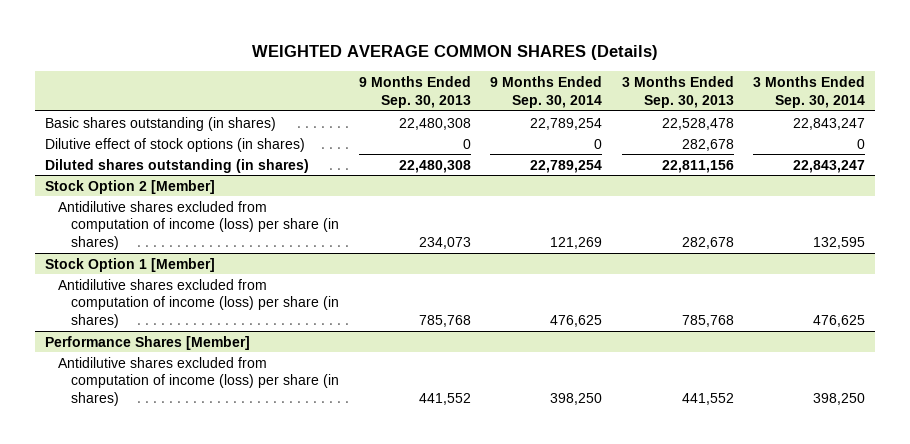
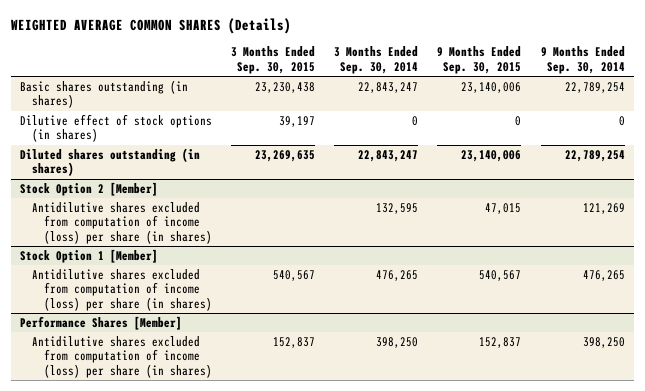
[358,75,471,108] 9 Months Ended Sep. 30, 2013 -> none
[621,75,734,108] 3 Months Ended Sep. 30, 2013 -> none
none -> [231,46,316,74] 3 Months Ended Sep. 30, 2015
none -> [437,46,522,74] 9 Months Ended Sep. 30, 2015
[550,315,603,328] 476,625 -> [582,269,625,281] 476,265
[813,315,866,328] 476,625 -> [376,269,419,281] 476,265

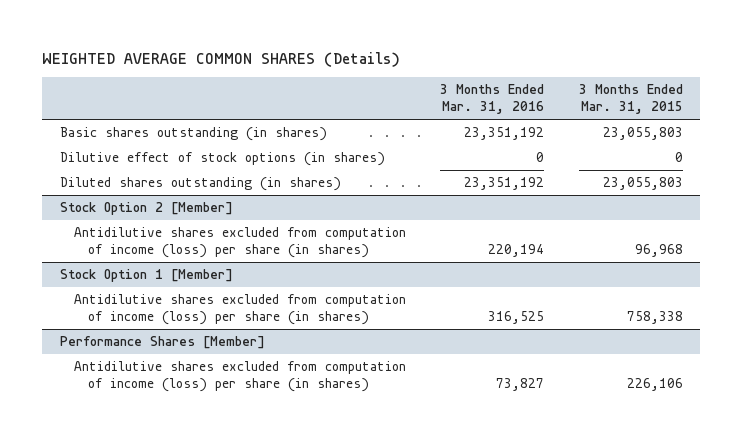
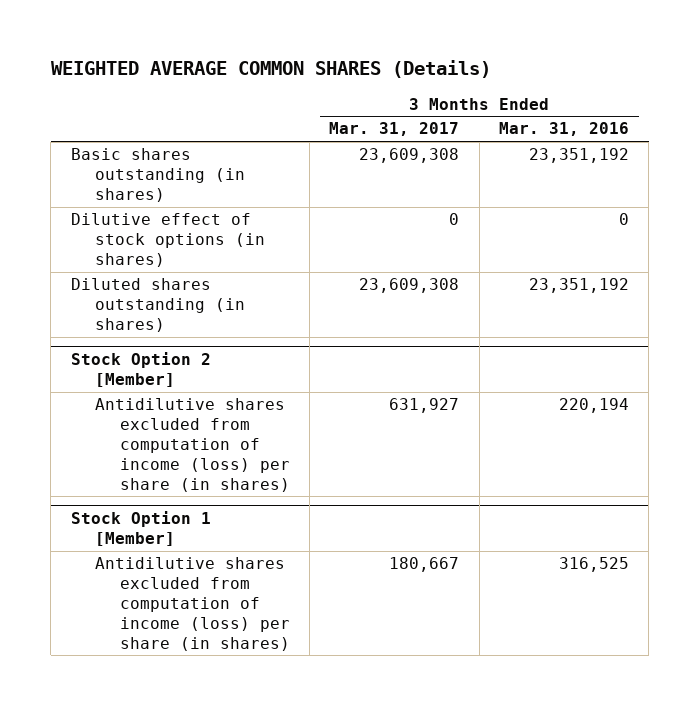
[578,84,683,115] 3 Months Ended Mar. 31, 2015 -> none
none -> [329,122,460,137] Mar. 31, 2017
[59,336,265,350] Performance Shares [Member] -> none
[73,361,406,393] Antidilutive shares excluded from computation of income (loss) per share (in shares) -> none

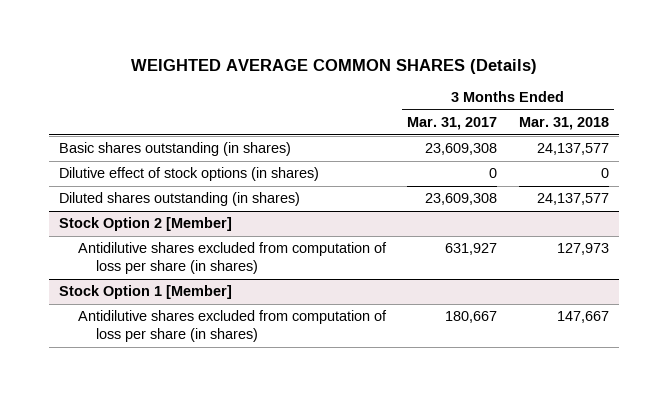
[499,122,630,137] Mar. 31, 2016 -> none
none -> [518,117,609,131] Mar. 31, 2018
[95,398,290,492] Antidilutive shares excluded from computation of income (loss) per share (in shares) -> [77,242,387,275] Antidilutive shares excluded from computation of loss per share (in shares)
[95,557,290,651] Antidilutive shares excluded from computation of income (loss) per share (in shares) -> [77,310,387,343] Antidilutive shares excluded from computation of loss per share (in shares)

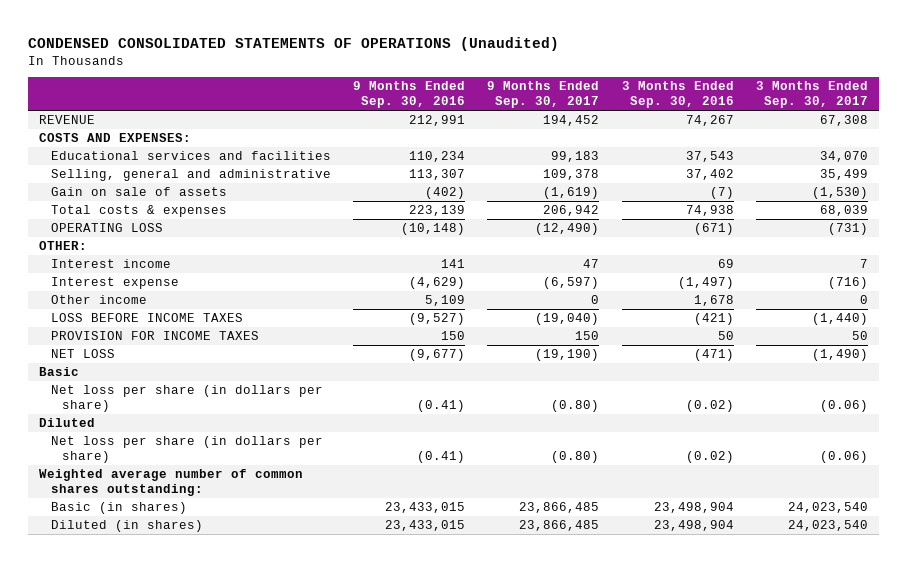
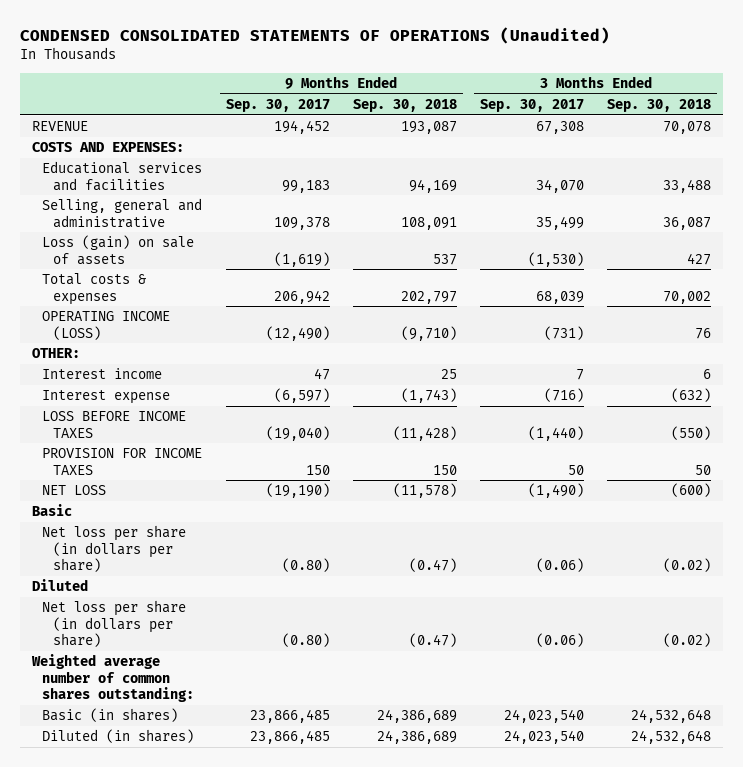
[352,81,465,109] 9 Months Ended Sep. 30, 2016 -> none
[621,81,734,109] 3 Months Ended Sep. 30, 2016 -> none
none -> [352,99,457,113] Sep. 30, 2018
none -> [607,99,712,113] Sep. 30, 2018
[50,187,227,197] Gain on sale of assets -> [42,235,195,265] Loss (gain) on sale of assets
[50,223,163,233] OPERATING LOSS -> [42,311,171,340] OPERATING INCOME (LOSS)
[50,295,147,305] Other income -> none

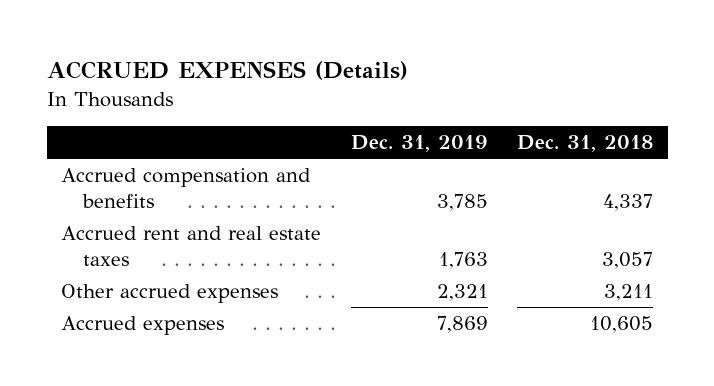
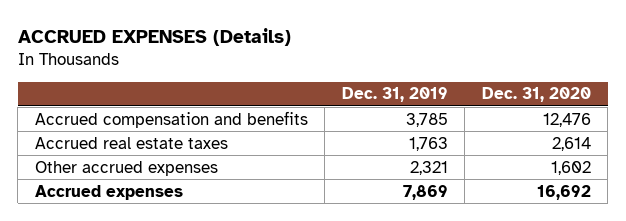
[517,134,654,152] Dec. 31, 2018 -> none
none -> [481,87,591,103] Dec. 31, 2020
[61,226,322,266] Accrued rent and real estate taxes -> [34,136,228,149] Accrued real estate taxes

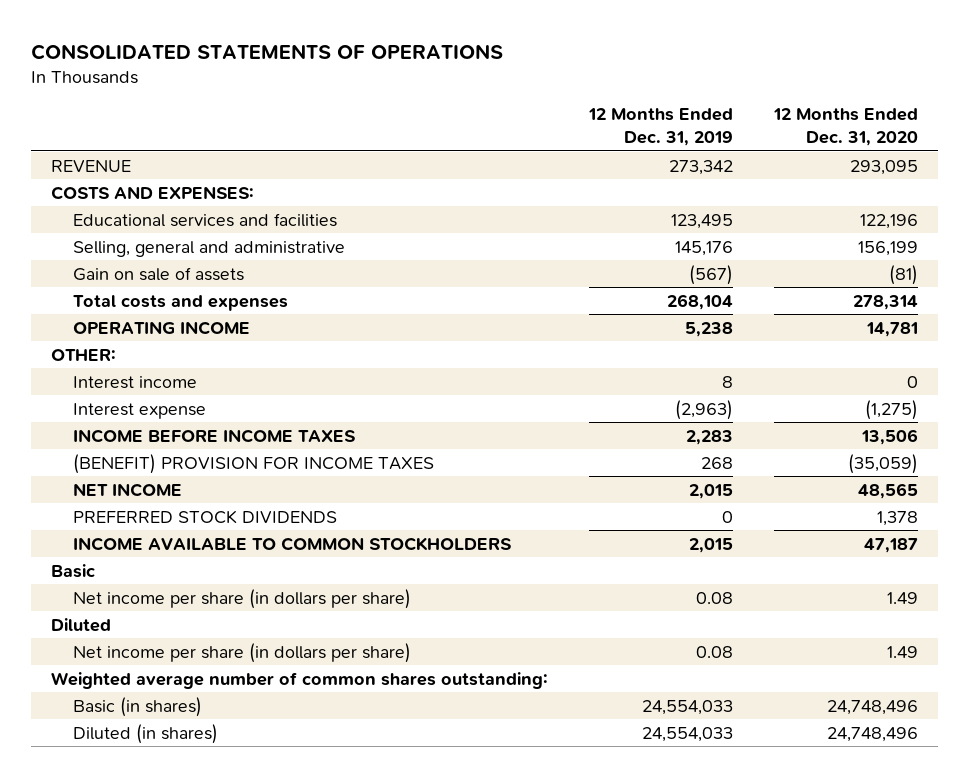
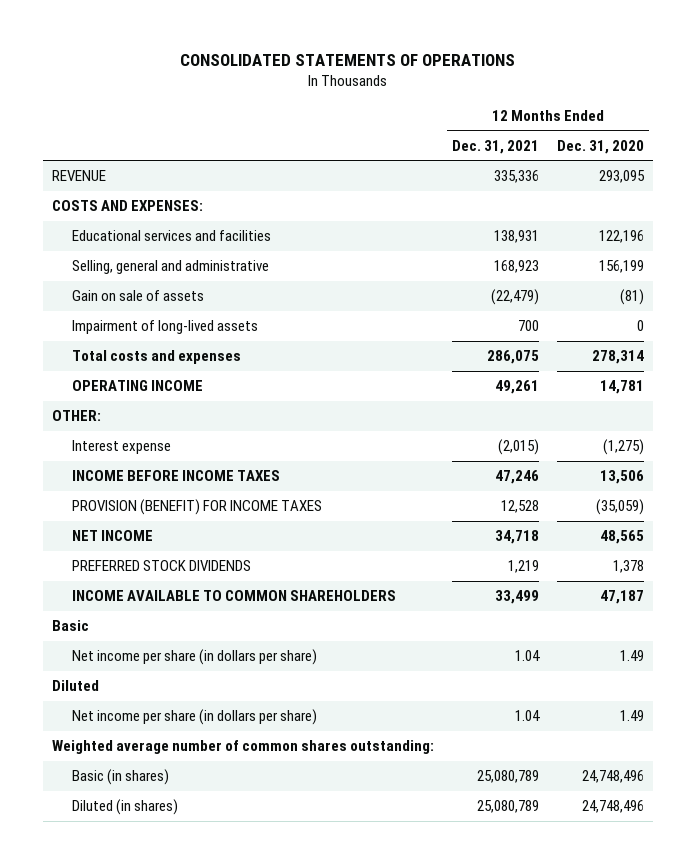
[587,108,733,147] 12 Months Ended Dec. 31, 2019 -> none
none -> [451,139,539,154] Dec. 31, 2021
none -> [72,320,259,335] Impairment of long-lived assets
[72,375,197,389] Interest income -> none
[72,453,434,474] (BENEFIT) PROVISION FOR INCOME TAXES -> [72,499,323,516] PROVISION (BENEFIT) FOR INCOME TAXES
[72,536,512,551] INCOME AVAILABLE TO COMMON STOCKHOLDERS -> [72,590,397,602] INCOME AVAILABLE TO COMMON SHAREHOLDERS

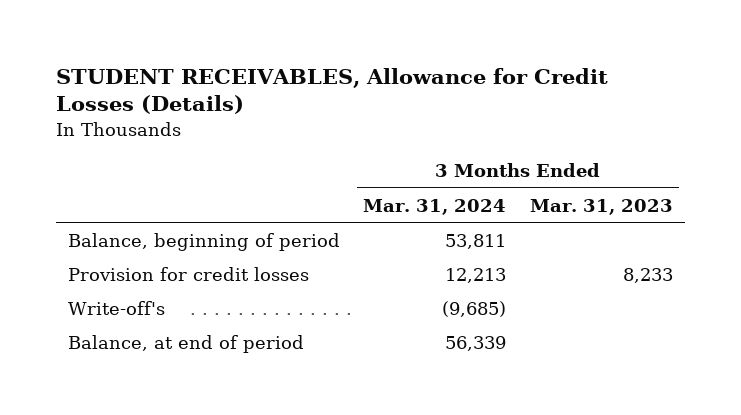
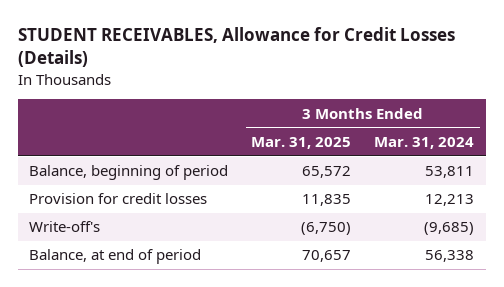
[530,198,674,215] Mar. 31, 2023 -> none
none -> [251,136,352,149] Mar. 31, 2025
[445,335,507,351] 56,339 -> [425,250,475,263] 56,338

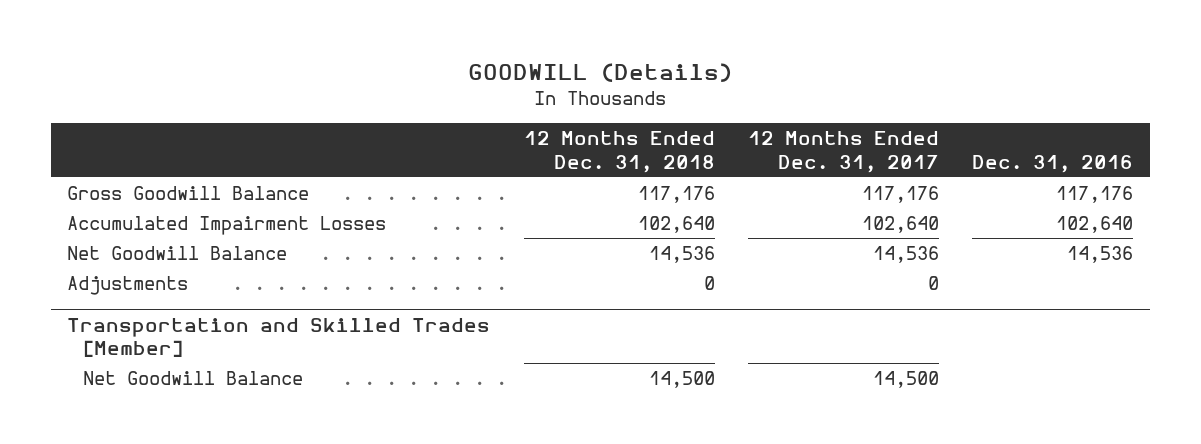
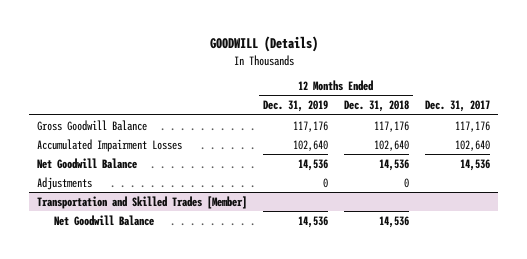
[747,131,939,173] 12 Months Ended Dec. 31, 2017 -> none
[972,154,1134,173] Dec. 31, 2016 -> none
none -> [263,100,329,113] Dec. 31, 2019
none -> [424,100,490,113] Dec. 31, 2017
[648,371,715,389] 14,500 -> [379,215,410,228] 14,536

